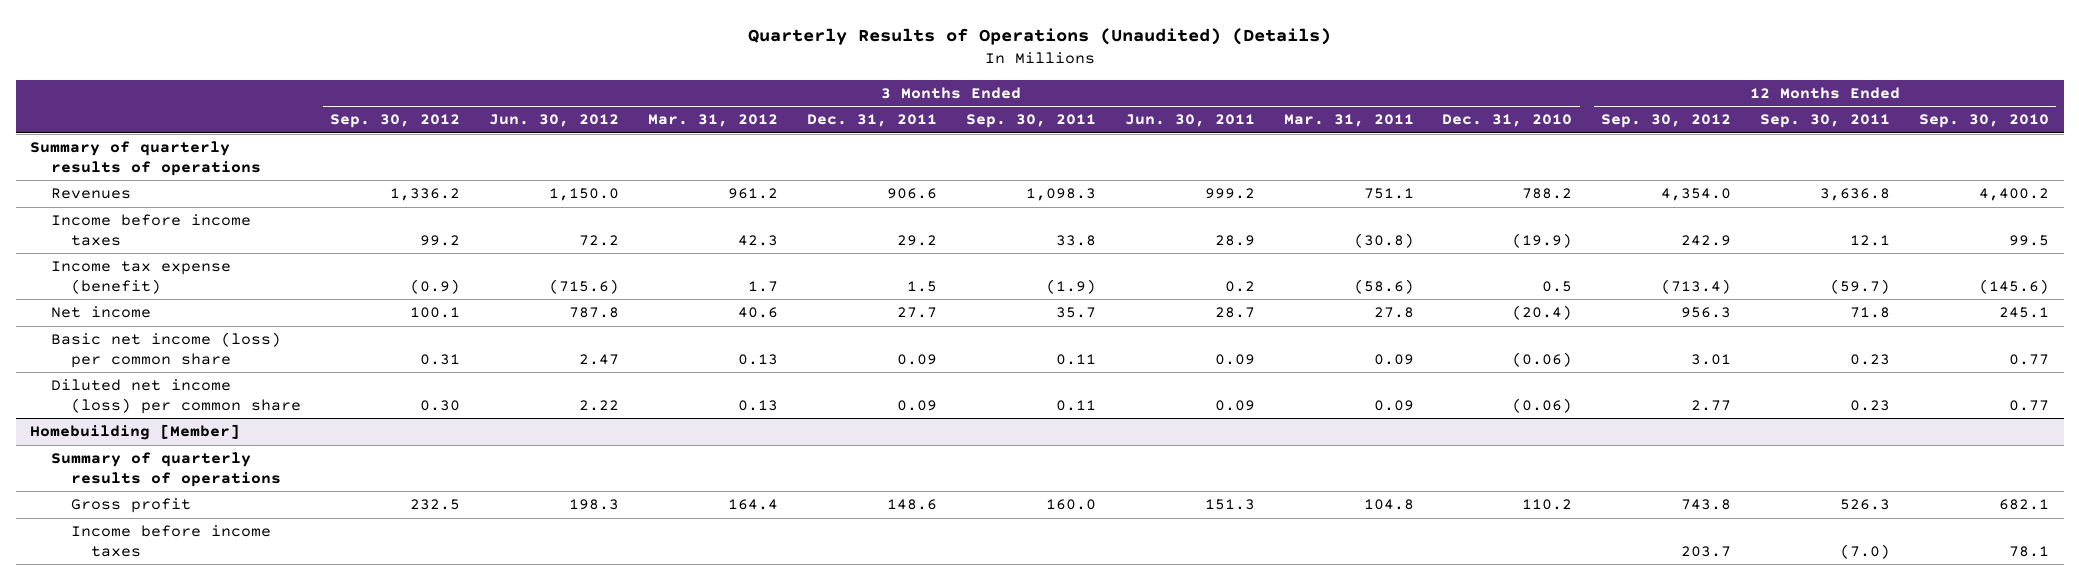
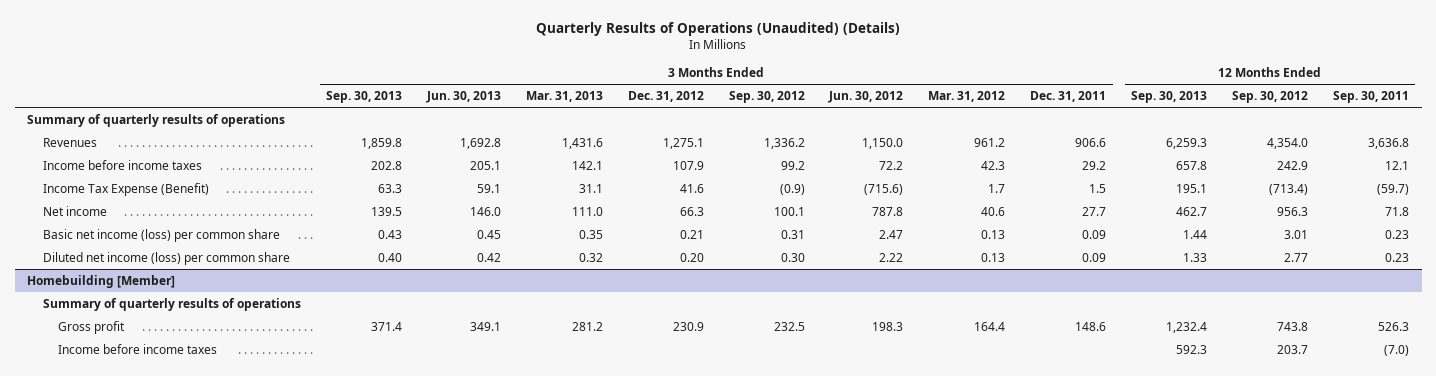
[965,114,1096,129] Sep. 30, 2011 -> none
[1124,114,1255,128] Jun. 30, 2011 -> none
[1283,114,1414,128] Mar. 31, 2011 -> none
[1442,114,1573,128] Dec. 31, 2010 -> none
[1919,114,2050,129] Sep. 30, 2010 -> none
none -> [325,90,402,103] Sep. 30, 2013
none -> [425,90,501,103] Jun. 30, 2013
none -> [525,90,603,102] Mar. 31, 2013
none -> [627,90,704,102] Dec. 31, 2012
none -> [1131,90,1208,103] Sep. 30, 2013
[50,261,231,295] Income tax expense (benefit) -> [42,182,209,196] Income Tax Expense (Benefit)

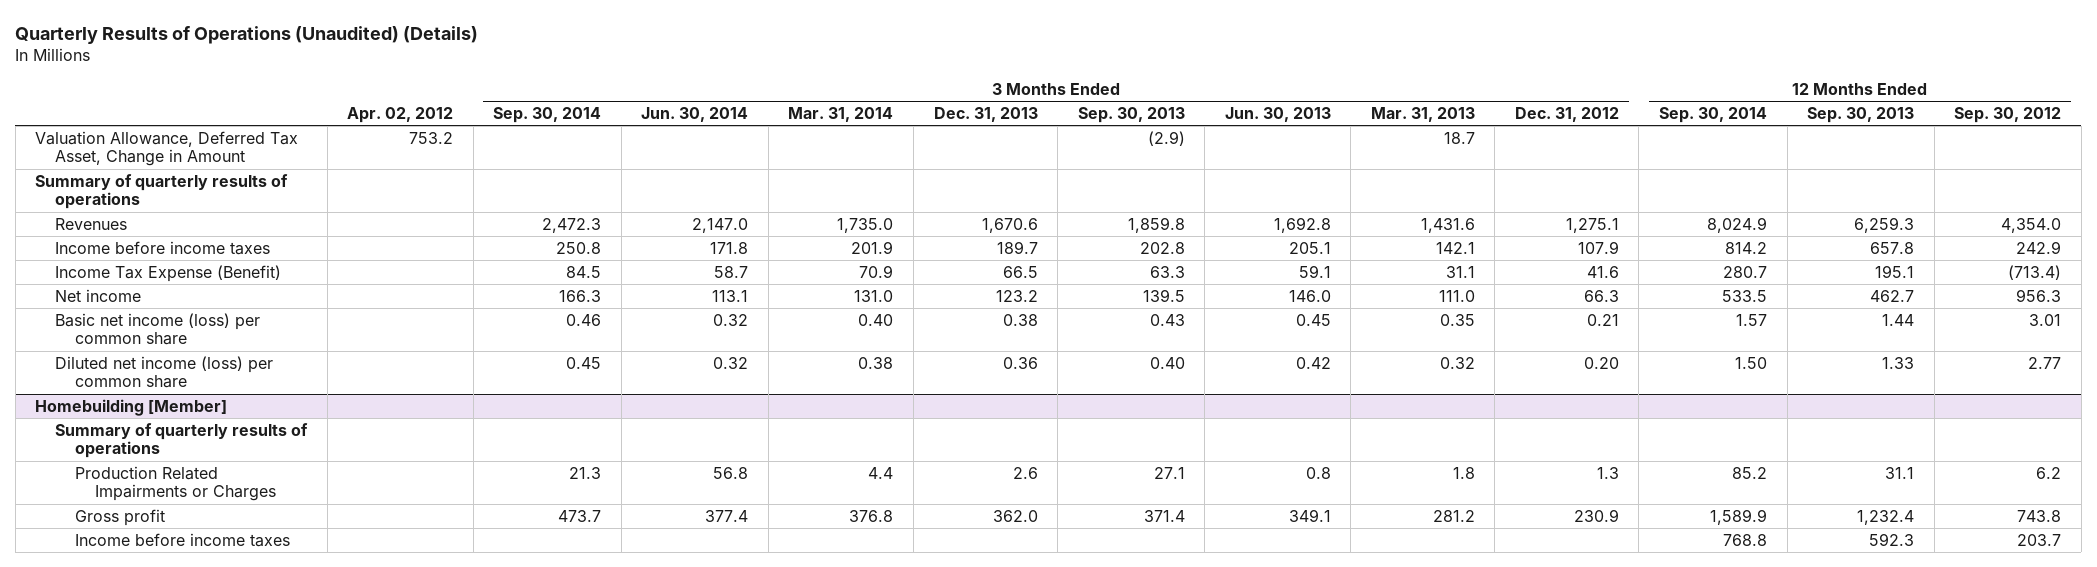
[728,90,805,103] Sep. 30, 2012 -> none
[828,90,904,103] Jun. 30, 2012 -> none
[928,90,1006,102] Mar. 31, 2012 -> none
[1030,90,1107,102] Dec. 31, 2011 -> none
[1333,90,1410,103] Sep. 30, 2011 -> none
none -> [347,106,454,123] Apr. 02, 2012
none -> [493,106,602,123] Sep. 30, 2014
none -> [641,106,749,122] Jun. 30, 2014
none -> [788,106,894,122] Mar. 31, 2014
none -> [933,106,1038,122] Dec. 31, 2013
none -> [1658,106,1767,123] Sep. 30, 2014
none -> [35,130,299,167] Valuation Allowance, Deferred Tax Asset, Change in Amount
none -> [74,465,276,502] Production Related Impairments or Charges

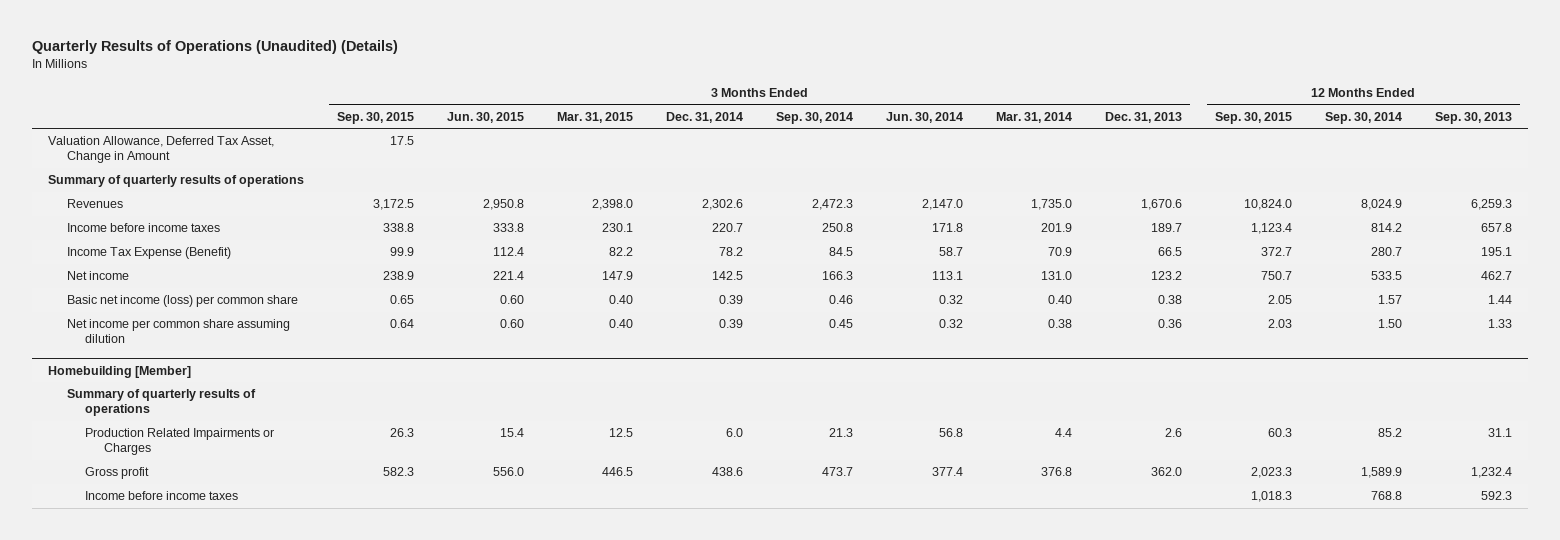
[347,106,454,123] Apr. 02, 2012 -> none
[1077,106,1185,123] Sep. 30, 2013 -> none
[1224,106,1331,122] Jun. 30, 2013 -> none
[1370,106,1475,122] Mar. 31, 2013 -> none
[1514,106,1619,122] Dec. 31, 2012 -> none
[1954,106,2062,123] Sep. 30, 2012 -> none
none -> [337,111,415,124] Sep. 30, 2015
none -> [447,111,525,123] Jun. 30, 2015
none -> [557,111,634,123] Mar. 31, 2015
none -> [666,111,744,123] Dec. 31, 2014
none -> [1214,111,1292,124] Sep. 30, 2015
[55,355,274,389] Diluted net income (loss) per common share -> [66,319,290,344] Net income per common share assuming dilution

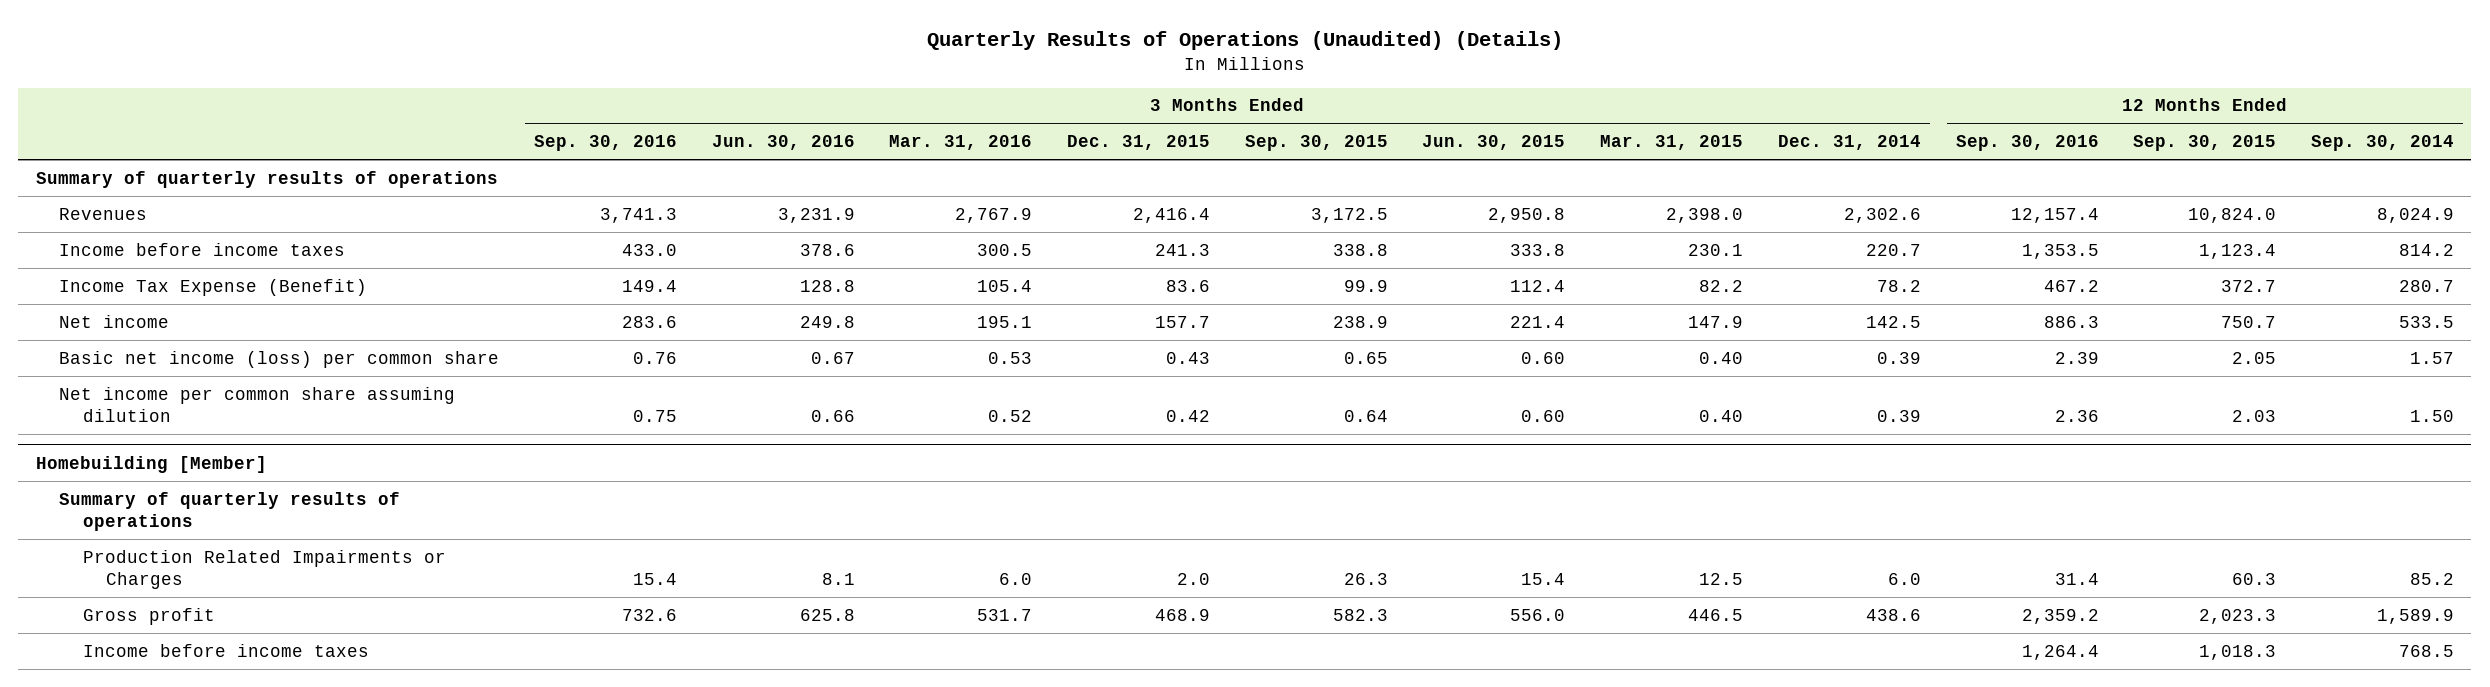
[776,111,854,124] Sep. 30, 2014 -> none
[886,111,964,123] Jun. 30, 2014 -> none
[996,111,1073,123] Mar. 31, 2014 -> none
[1105,111,1183,123] Dec. 31, 2013 -> none
[1434,111,1512,124] Sep. 30, 2013 -> none
none -> [533,135,677,152] Sep. 30, 2016
none -> [711,135,855,151] Jun. 30, 2016
none -> [889,135,1033,151] Mar. 31, 2016
none -> [1067,135,1211,151] Dec. 31, 2015
none -> [1955,135,2099,152] Sep. 30, 2016
[48,136,275,164] Valuation Allowance, Deferred Tax Asset, Change in Amount -> none
[1370,491,1402,501] 768.8 -> [2398,644,2454,657] 768.5

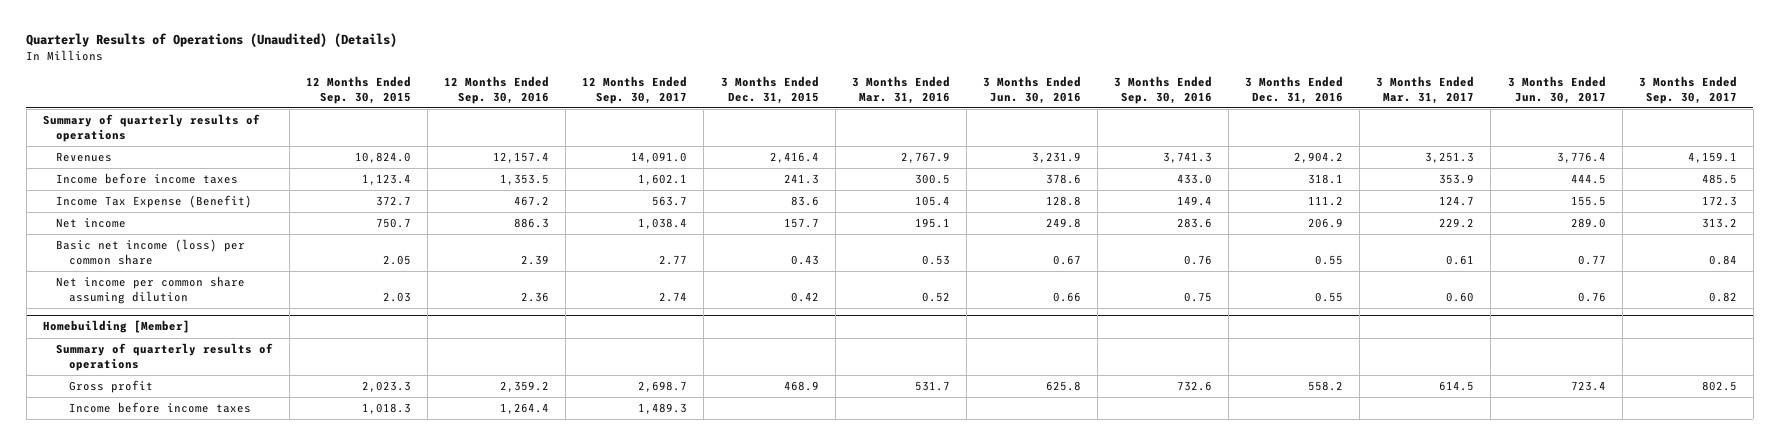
[1244,135,1388,152] Sep. 30, 2015 -> none
[1422,135,1566,151] Jun. 30, 2015 -> none
[1600,135,1744,151] Mar. 31, 2015 -> none
[1777,135,1921,151] Dec. 31, 2014 -> none
[2310,135,2454,152] Sep. 30, 2014 -> none
none -> [582,76,688,104] 12 Months Ended Sep. 30, 2017
none -> [1245,76,1344,104] 3 Months Ended Dec. 31, 2016
none -> [1376,76,1475,104] 3 Months Ended Mar. 31, 2017
none -> [1507,76,1606,104] 3 Months Ended Jun. 30, 2017
none -> [1638,76,1737,104] 3 Months Ended Sep. 30, 2017
[82,549,446,589] Production Related Impairments or Charges -> none

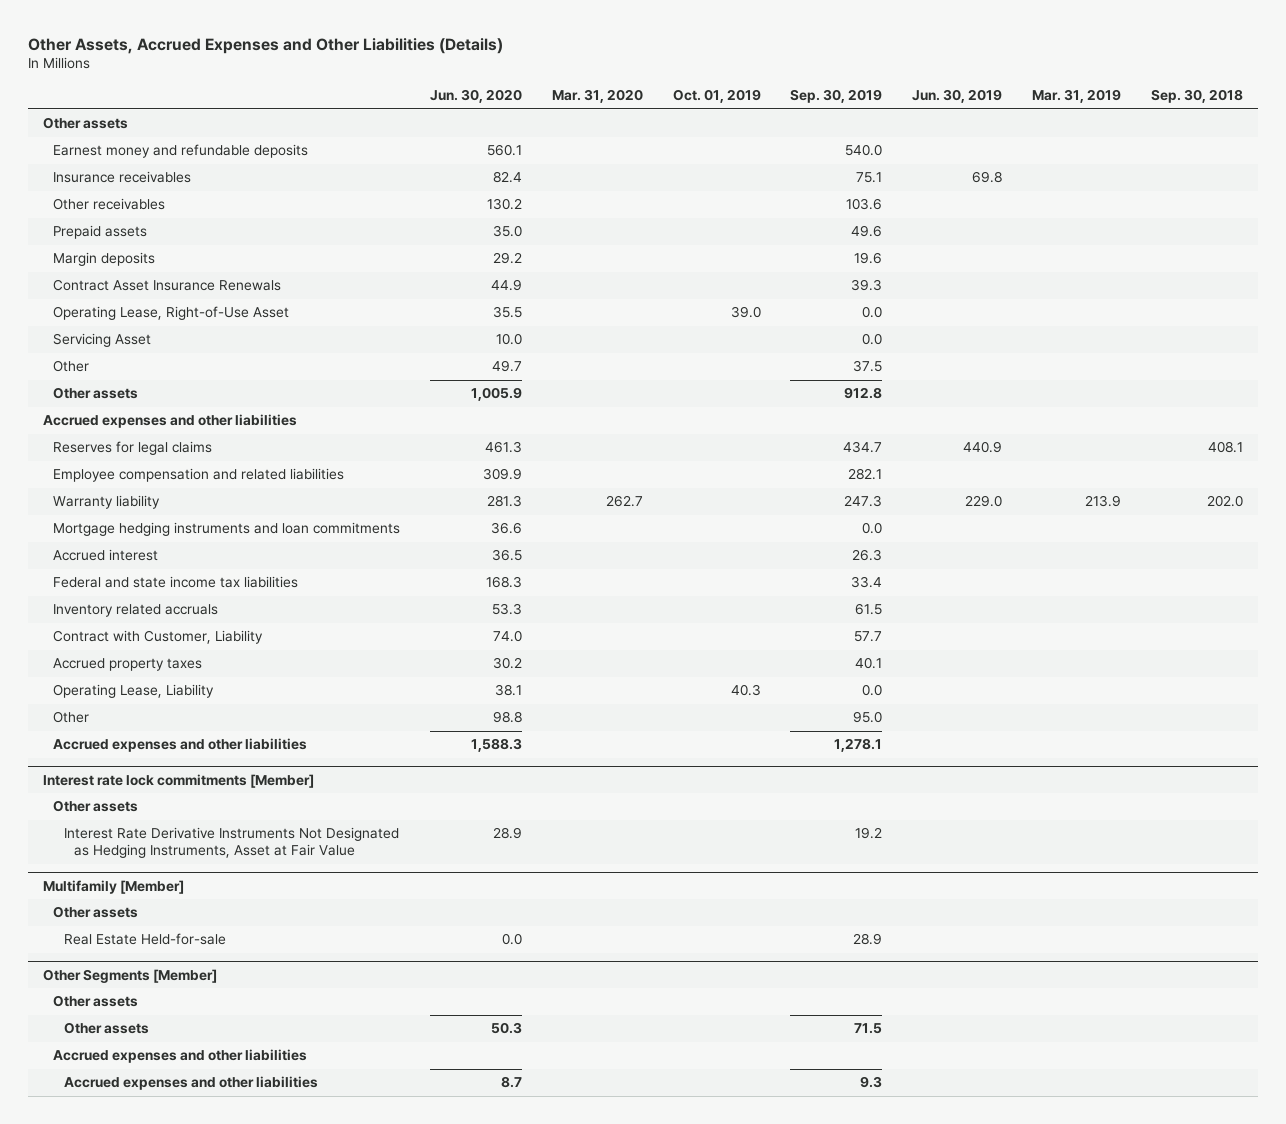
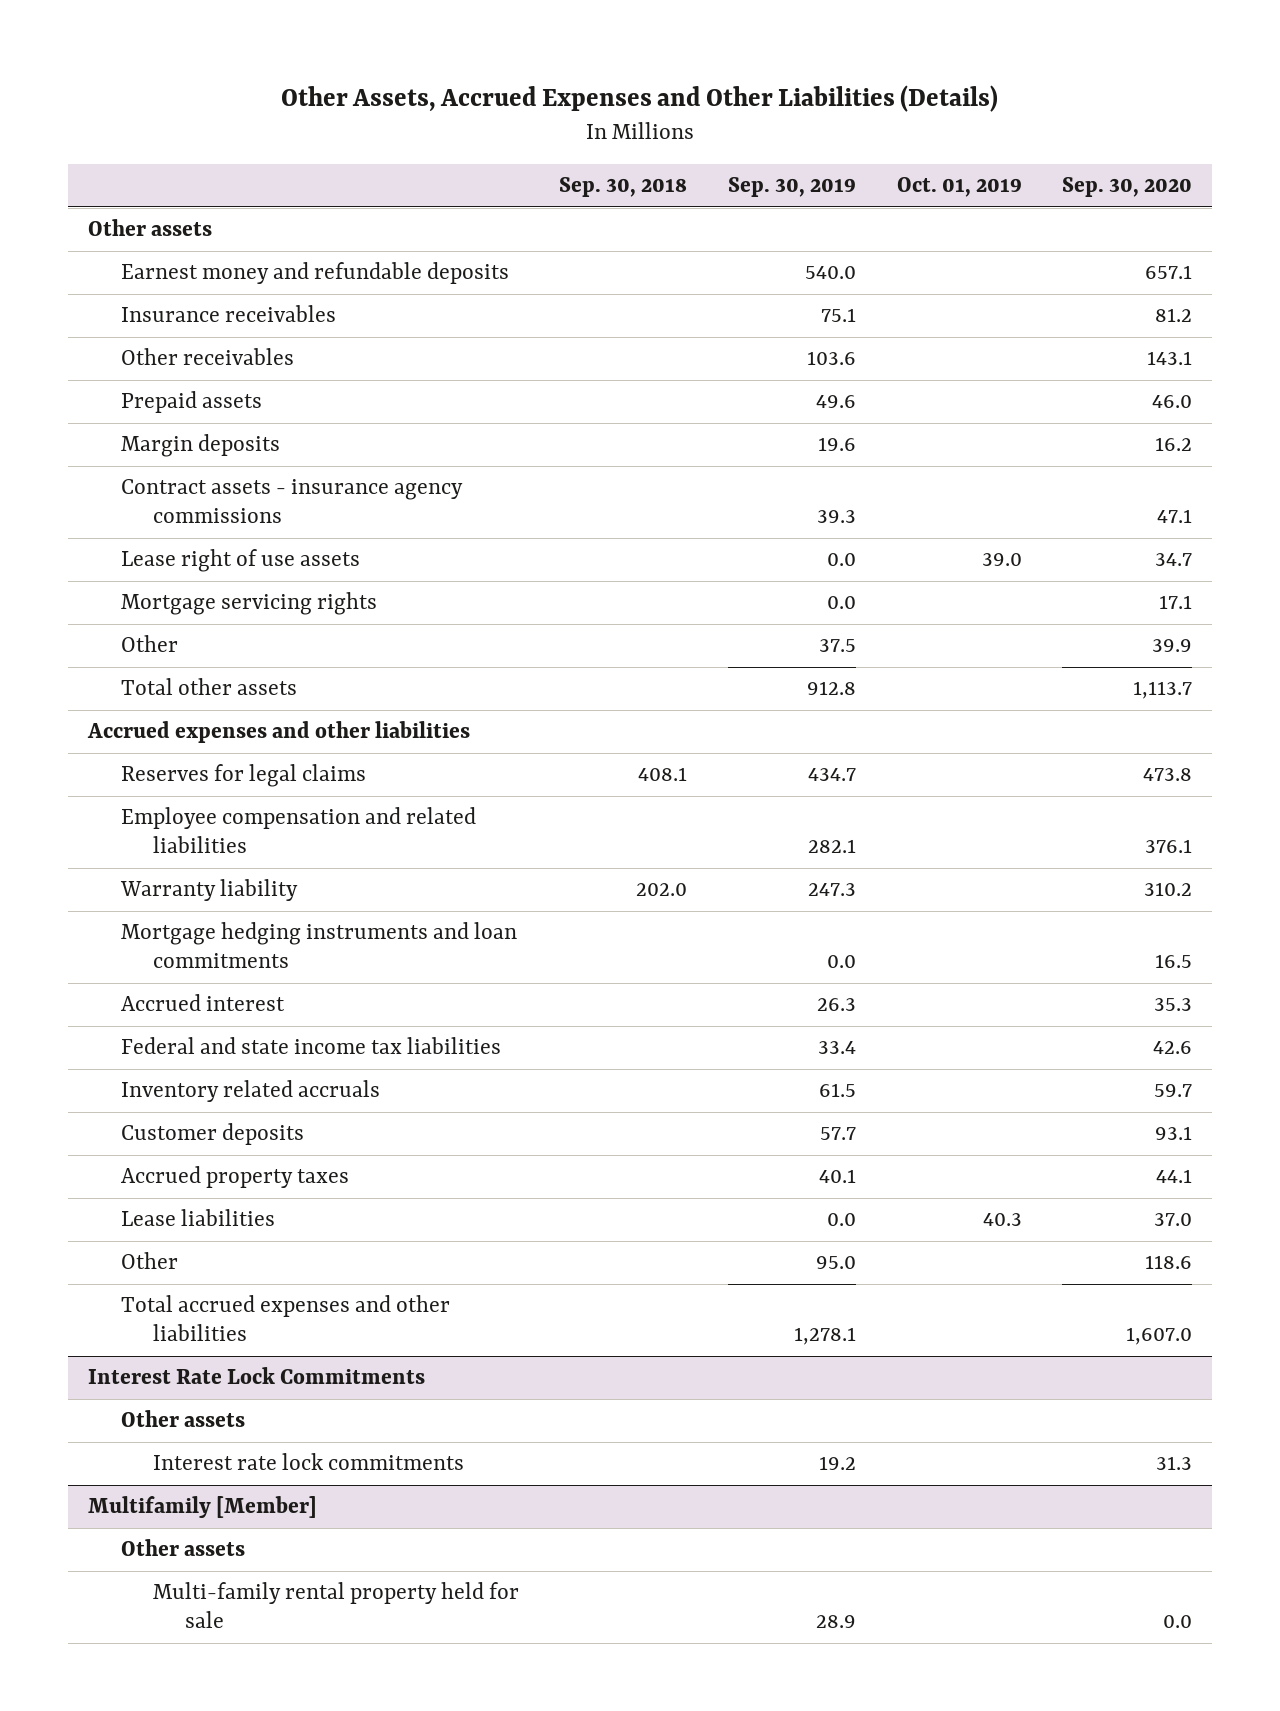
[430,89,523,104] Jun. 30, 2020 -> none
[551,89,643,104] Mar. 31, 2020 -> none
[912,89,1003,104] Jun. 30, 2019 -> none
[1031,89,1121,104] Mar. 31, 2019 -> none
none -> [1062,177,1193,198] Sep. 30, 2020
[53,279,282,292] Contract Asset Insurance Renewals -> [120,479,463,524] Contract assets - insurance agency commissions
[53,306,290,321] Operating Lease, Right-of-Use Asset -> [120,549,360,573] Lease right of use assets
[53,333,152,348] Servicing Asset -> [120,592,377,616] Mortgage servicing rights
[53,387,139,400] Other assets -> [120,678,297,696] Total other assets
[53,630,264,645] Contract with Customer, Liability -> [120,1123,304,1146] Customer deposits
[53,684,215,699] Operating Lease, Liability -> [120,1209,275,1227] Lease liabilities
[53,738,308,753] Accrued expenses and other liabilities -> [120,1295,450,1342] Total accrued expenses and other liabilities
[42,773,314,788] Interest rate lock commitments [Member] -> [88,1367,426,1385] Interest Rate Lock Commitments
[63,827,399,859] Interest Rate Derivative Instruments Not Designated as Hedging Instruments, Asset at Fair Value -> [152,1453,464,1471] Interest rate lock commitments
[42,968,217,983] Other Segments [Member] -> none
[53,995,139,1008] Other assets -> none
[63,1022,149,1035] Other assets -> none
[53,1049,308,1064] Accrued expenses and other liabilities -> none
[63,1076,318,1091] Accrued expenses and other liabilities -> none
[63,933,226,946] Real Estate Held-for-sale -> [152,1582,519,1629] Multi-family rental property held for sale

